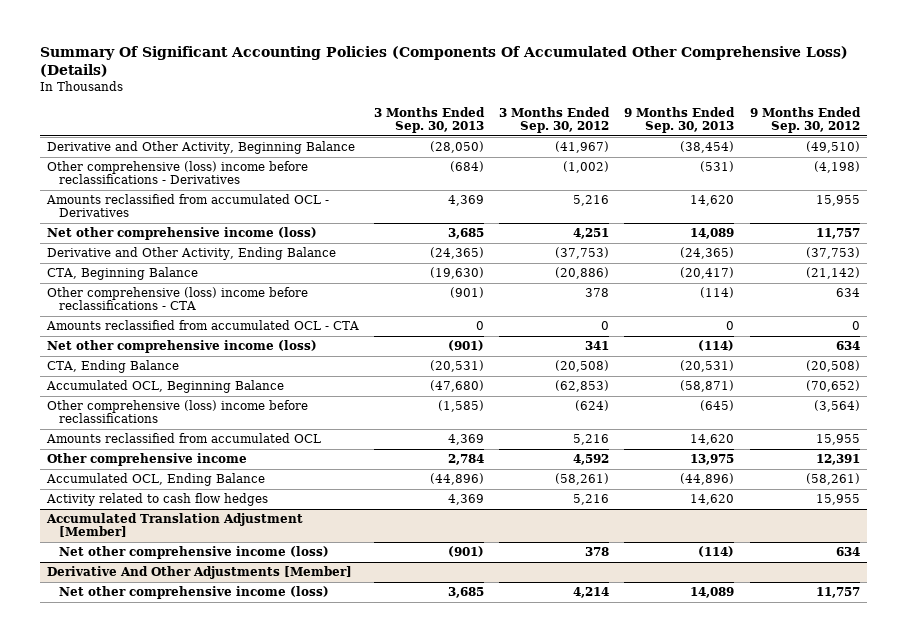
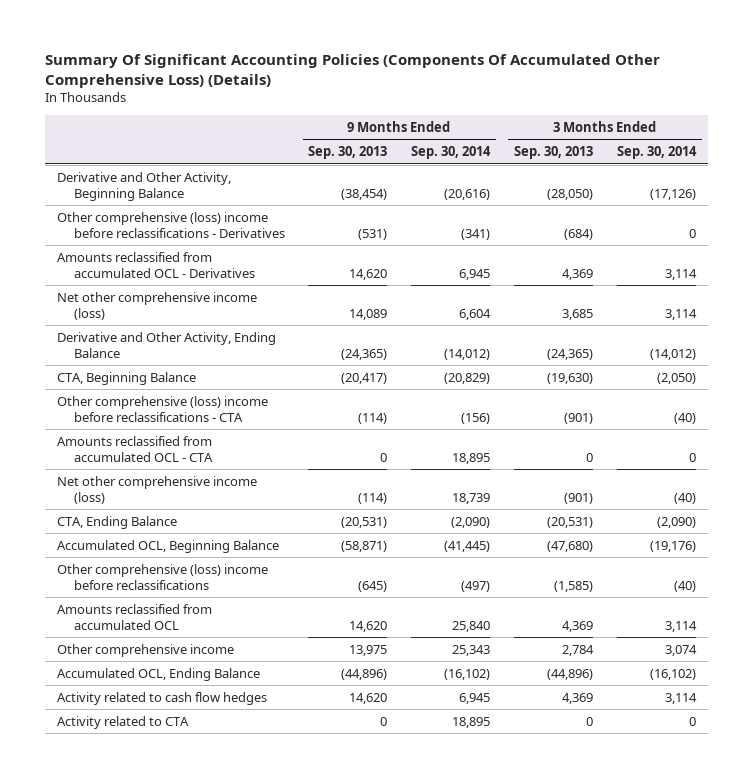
[499,106,611,133] 3 Months Ended Sep. 30, 2012 -> none
[749,106,861,133] 9 Months Ended Sep. 30, 2012 -> none
none -> [411,146,492,160] Sep. 30, 2014
none -> [616,146,697,160] Sep. 30, 2014
[46,513,304,538] Accumulated Translation Adjustment [Member] -> none
[58,546,329,560] Net other comprehensive income (loss) -> none
[47,566,353,580] Derivative And Other Adjustments [Member] -> none
[58,586,329,600] Net other comprehensive income (loss) -> none
none -> [56,715,189,729] Activity related to CTA

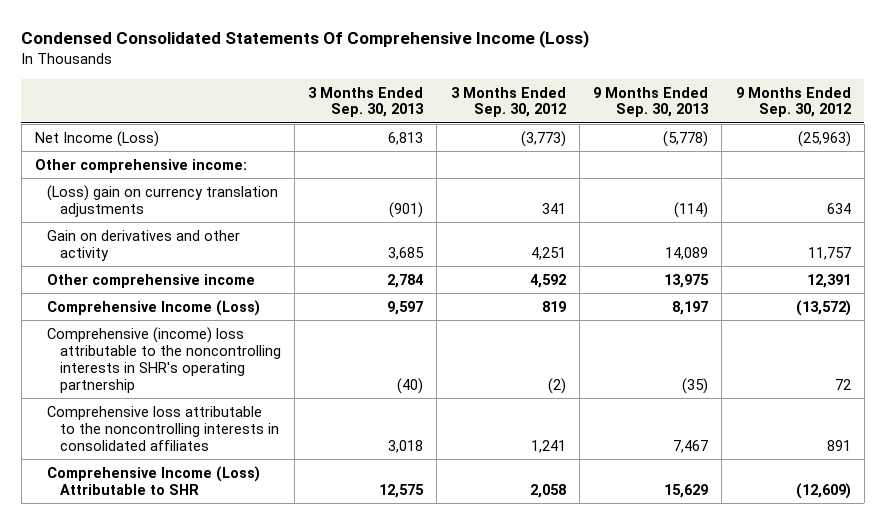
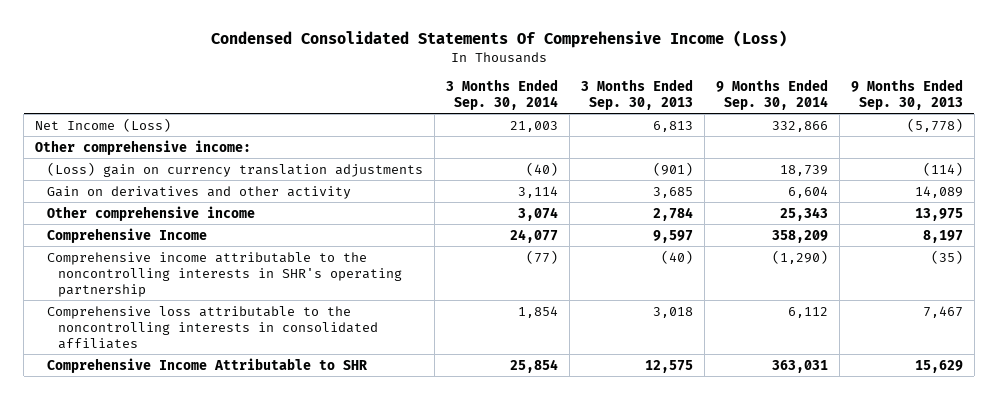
[450,86,566,118] 3 Months Ended Sep. 30, 2012 -> none
[735,86,851,118] 9 Months Ended Sep. 30, 2012 -> none
none -> [445,78,558,110] 3 Months Ended Sep. 30, 2014
none -> [715,78,828,110] 9 Months Ended Sep. 30, 2014
[47,299,261,316] Comprehensive Income (Loss) -> [46,227,207,243] Comprehensive Income
[47,326,281,393] Comprehensive (income) loss attributable to the noncontrolling interests in SHR's operating partnership -> [46,251,403,297] Comprehensive income attributable to the noncontrolling interests in SHR's operating partnership
[47,465,261,495] Comprehensive Income (Loss) Attributable to SHR -> [46,357,368,373] Comprehensive Income Attributable to SHR

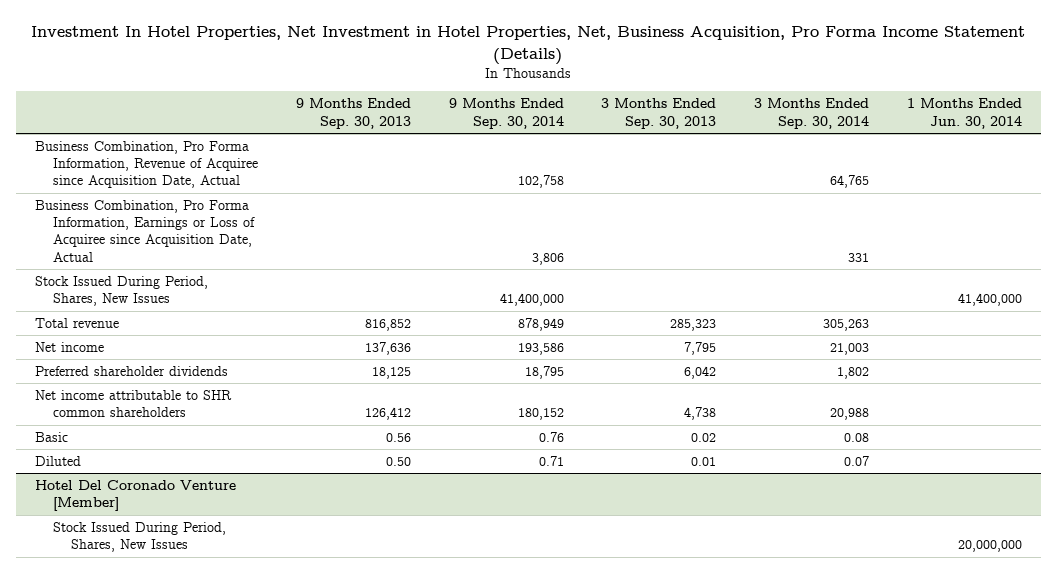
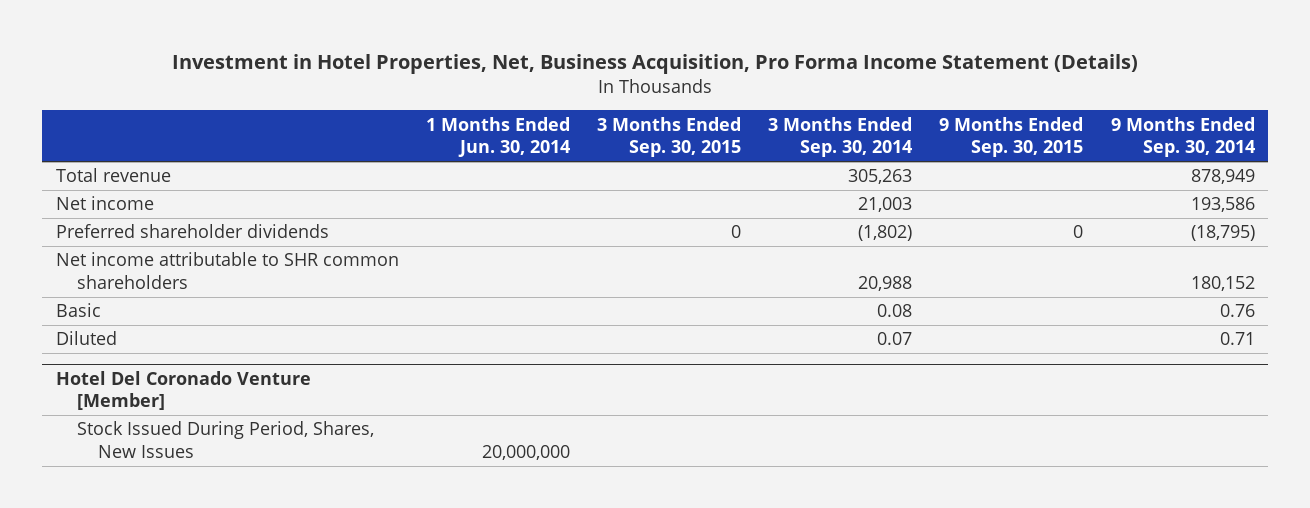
[31,26,1026,65] Investment In Hotel Properties, Net Investment in Hotel Properties, Net, Business Acquisition, Pro Forma Income Statement (Details) -> [172,54,1139,75] Investment in Hotel Properties, Net, Business Acquisition, Pro Forma Income Statement (Details)
[295,98,411,129] 9 Months Ended Sep. 30, 2013 -> none
[601,98,717,129] 3 Months Ended Sep. 30, 2013 -> none
none -> [597,116,742,158] 3 Months Ended Sep. 30, 2015
none -> [939,116,1084,158] 9 Months Ended Sep. 30, 2015
[34,140,258,189] Business Combination, Pro Forma Information, Revenue of Acquiree since Acquisition Date, Actual -> none
[34,199,255,262] Business Combination, Pro Forma Information, Earnings or Loss of Acquiree since Acquisition Date, Actual -> none
[34,275,208,307] Stock Issued During Period, Shares, New Issues -> none
[524,365,564,379] 18,795 -> [1190,225,1255,242] (18,795)
[837,366,870,379] 1,802 -> [858,225,913,242] (1,802)

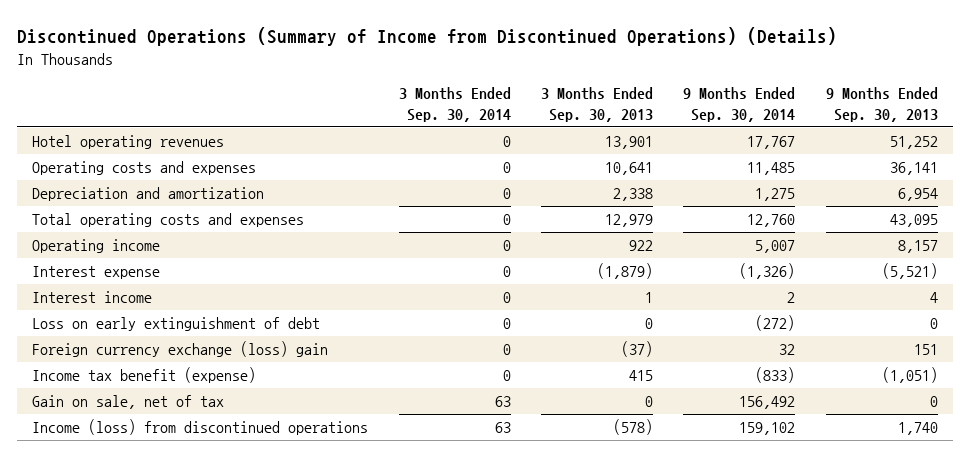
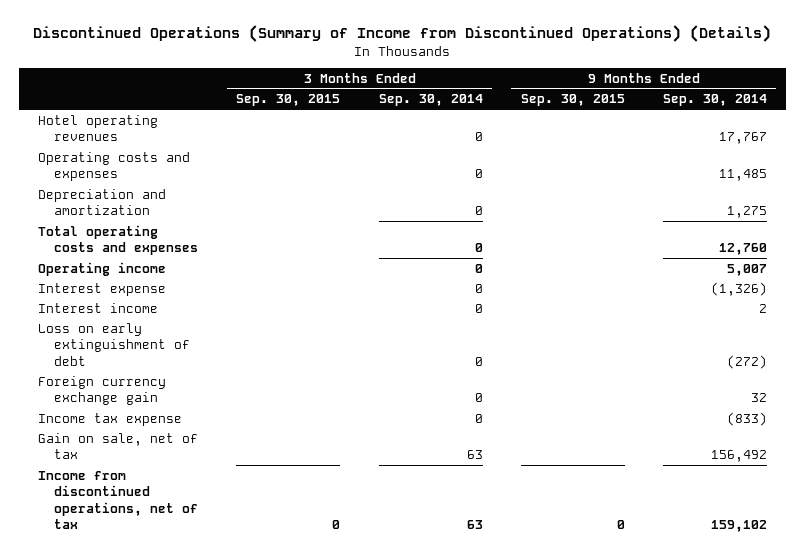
[541,87,654,122] 3 Months Ended Sep. 30, 2013 -> none
[825,87,938,122] 9 Months Ended Sep. 30, 2013 -> none
none -> [236,94,341,107] Sep. 30, 2015
none -> [520,94,625,107] Sep. 30, 2015
[32,340,329,357] Foreign currency exchange (loss) gain -> [37,375,166,406] Foreign currency exchange gain
[32,366,257,383] Income tax benefit (expense) -> [37,412,182,426] Income tax expense
[32,418,369,435] Income (loss) from discontinued operations -> [37,470,199,530] Income from discontinued operations, net of tax

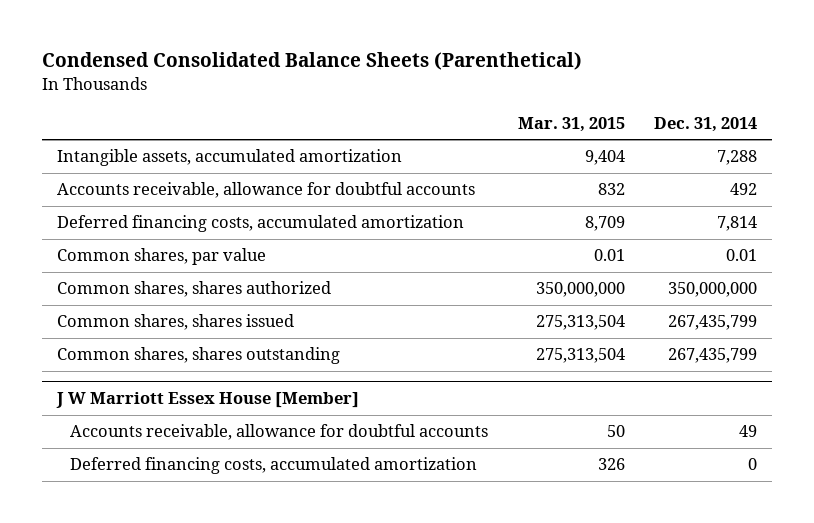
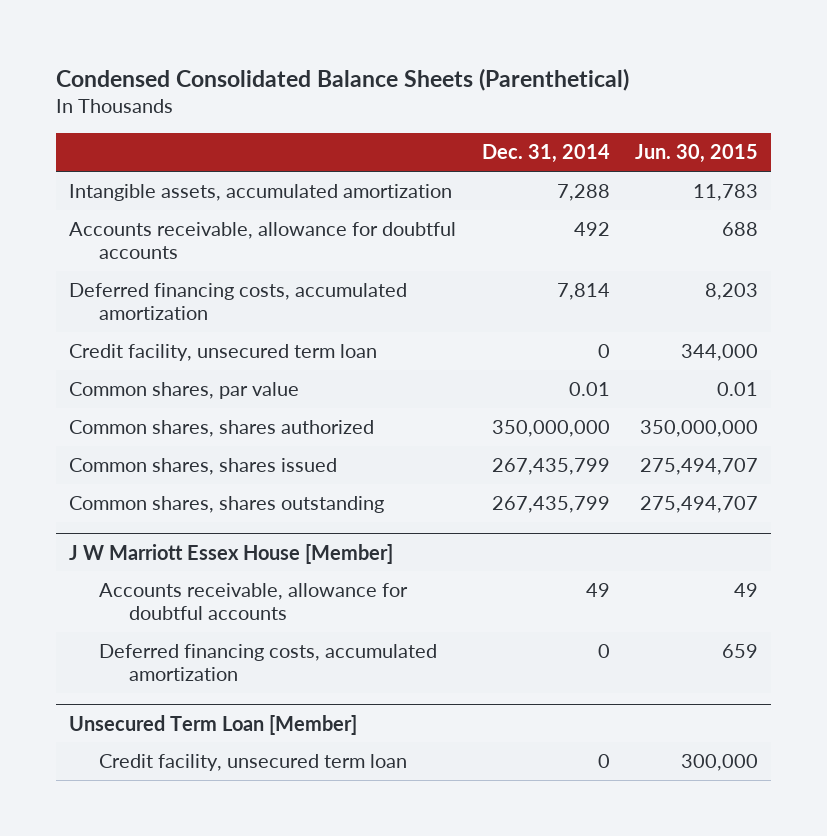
[517,116,625,132] Mar. 31, 2015 -> none
none -> [635,144,759,164] Jun. 30, 2015
none -> [69,344,378,362] Credit facility, unsecured term loan
none -> [69,714,358,735] Unsecured Term Loan [Member]
none -> [99,754,408,772] Credit facility, unsecured term loan

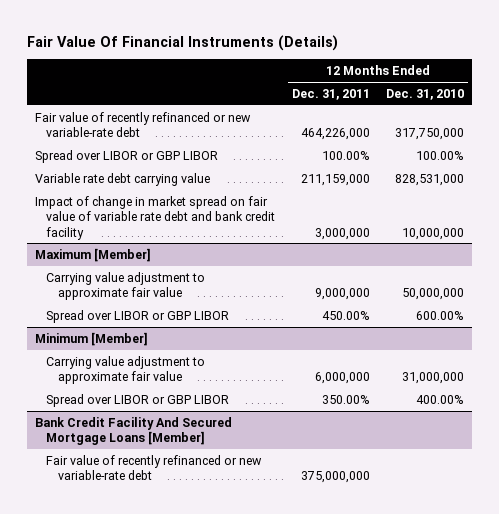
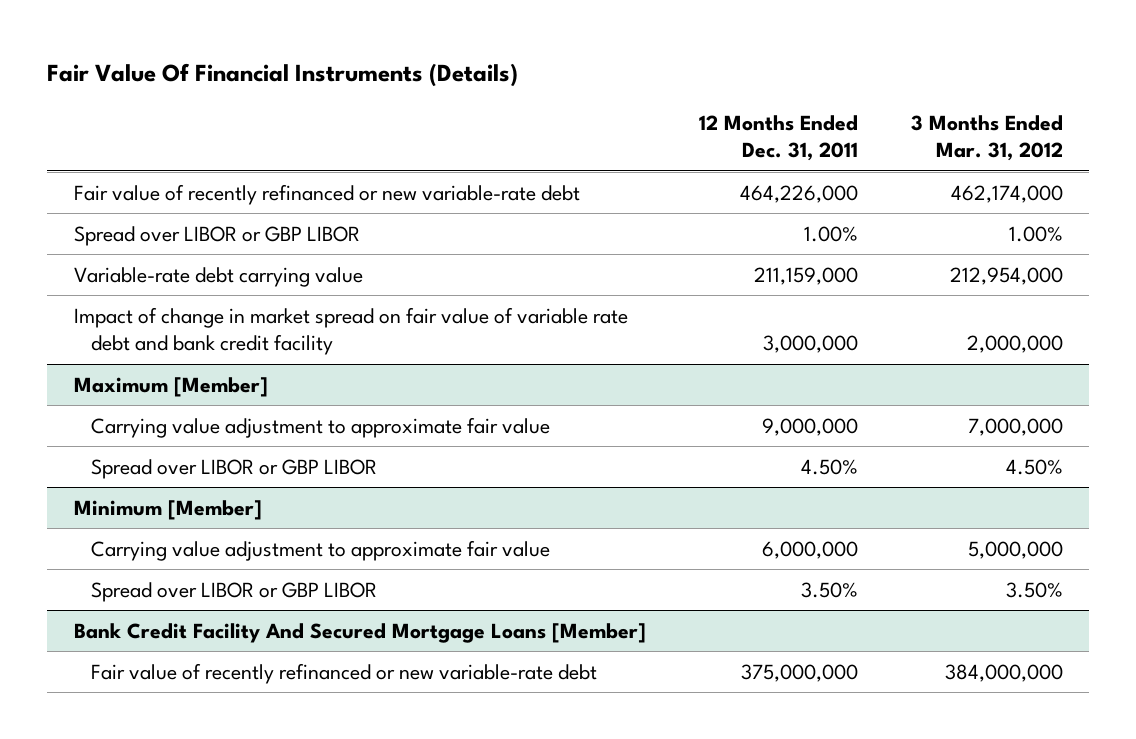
[386,88,465,100] Dec. 31, 2010 -> none
none -> [910,114,1063,162] 3 Months Ended Mar. 31, 2012
[321,150,370,160] 100.00% -> [803,225,858,242] 1.00%
[35,172,211,186] Variable rate debt carrying value -> [73,266,363,287] Variable-rate debt carrying value
[321,310,370,320] 450.00% -> [800,458,858,475] 4.50%
[321,394,370,404] 350.00% -> [800,581,858,598] 3.50%

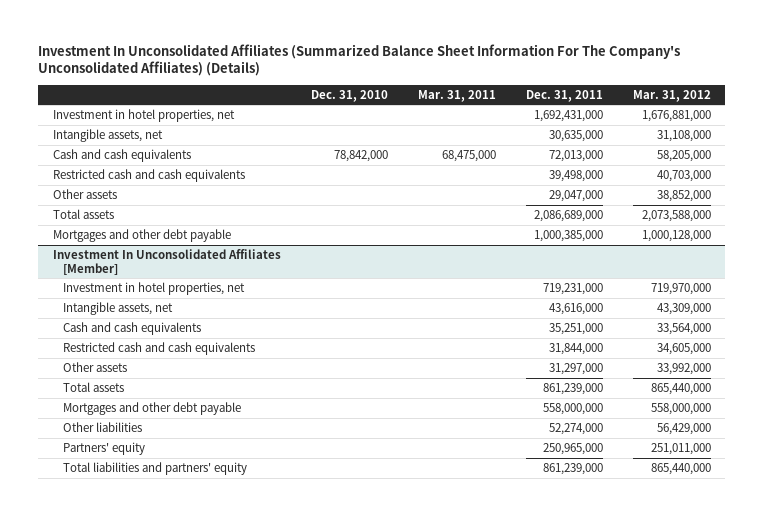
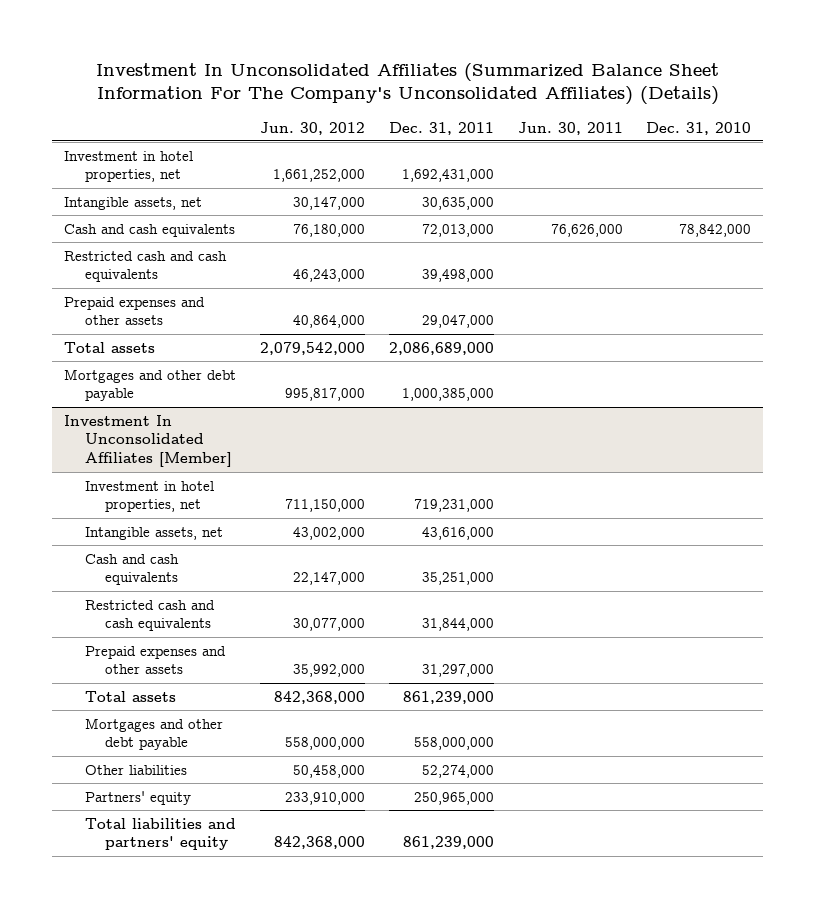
[417,89,496,102] Mar. 31, 2011 -> none
[632,89,711,102] Mar. 31, 2012 -> none
none -> [259,121,365,135] Jun. 30, 2012
none -> [517,121,623,135] Jun. 30, 2011
[52,188,117,199] Other assets -> [64,296,206,326] Prepaid expenses and other assets
[63,361,128,372] Other assets -> [84,645,226,675] Prepaid expenses and other assets

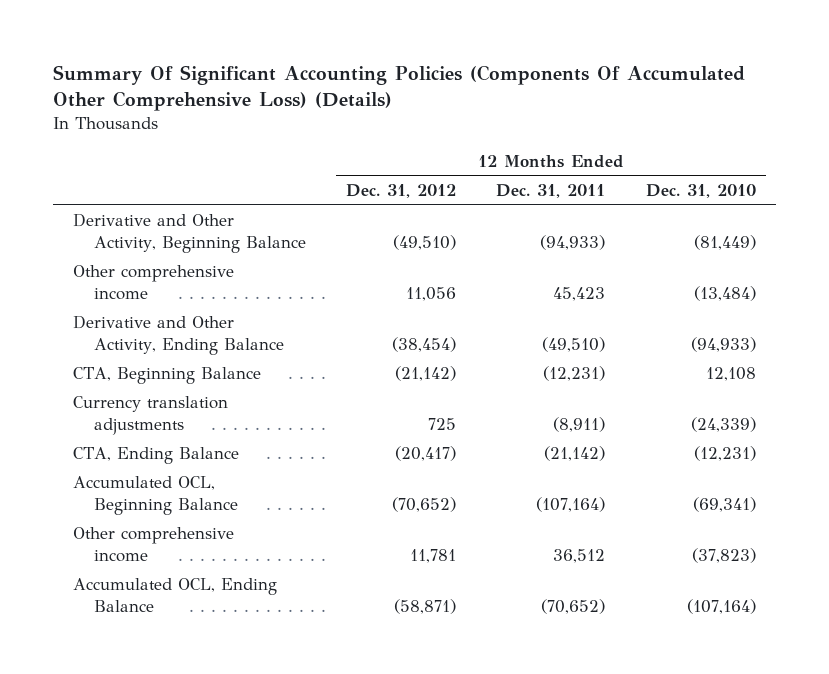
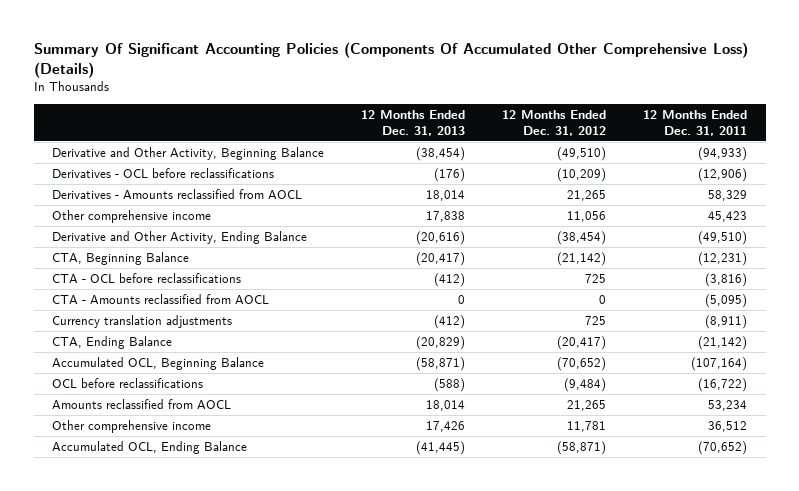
[645,183,756,198] Dec. 31, 2010 -> none
none -> [361,110,466,136] 12 Months Ended Dec. 31, 2013
none -> [52,168,275,179] Derivatives - OCL before reclassifications
none -> [52,189,303,200] Derivatives - Amounts reclassified from AOCL
none -> [52,273,242,284] CTA - OCL before reclassifications
none -> [52,294,270,305] CTA - Amounts reclassified from AOCL
none -> [52,378,204,389] OCL before reclassifications
none -> [52,399,232,410] Amounts reclassified from AOCL

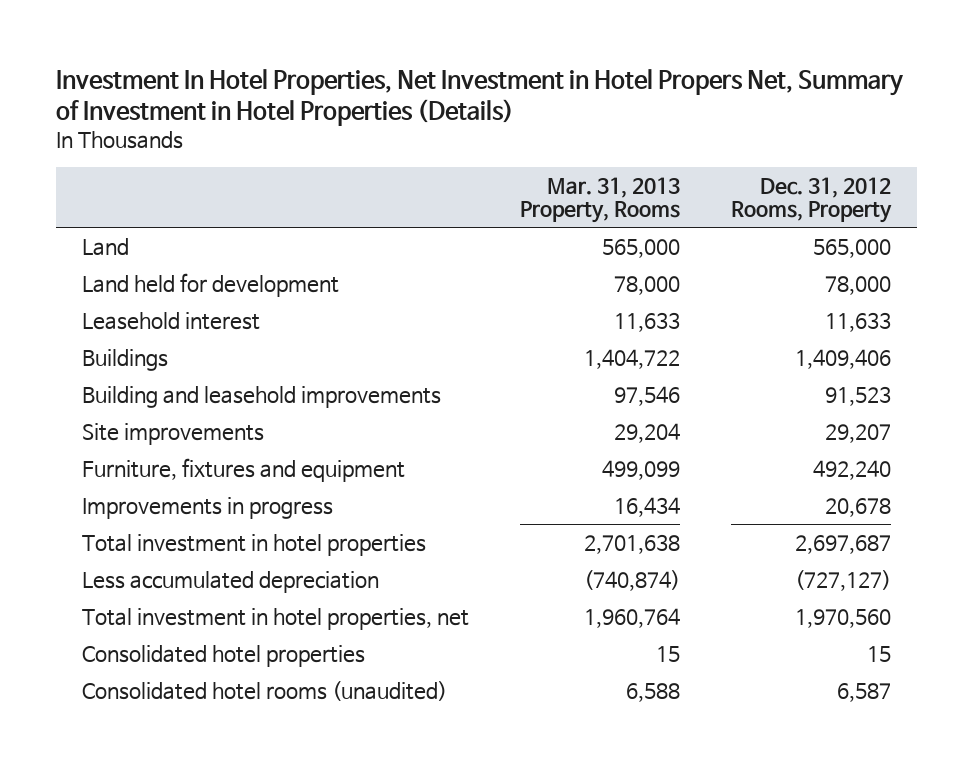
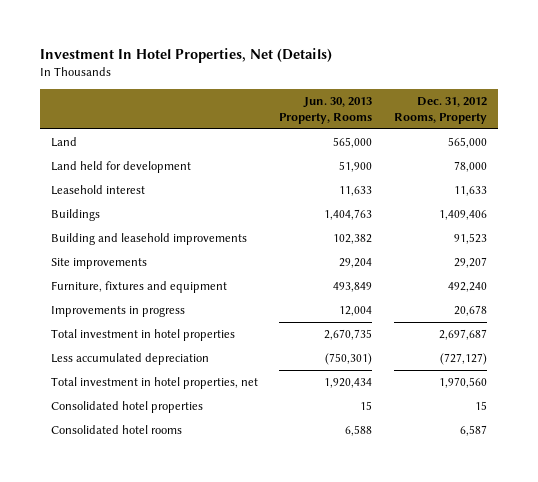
[56,68,904,127] Investment In Hotel Properties, Net Investment in Hotel Propers Net, Summary of Investment in Hotel Properties (Details) -> [39,48,332,64] Investment In Hotel Properties, Net (Details)
[519,176,680,224] Mar. 31, 2013 Property, Rooms -> none
none -> [279,96,373,124] Jun. 30, 2013 Property, Rooms
[81,680,447,701] Consolidated hotel rooms (unaudited) -> [50,425,182,435] Consolidated hotel rooms

